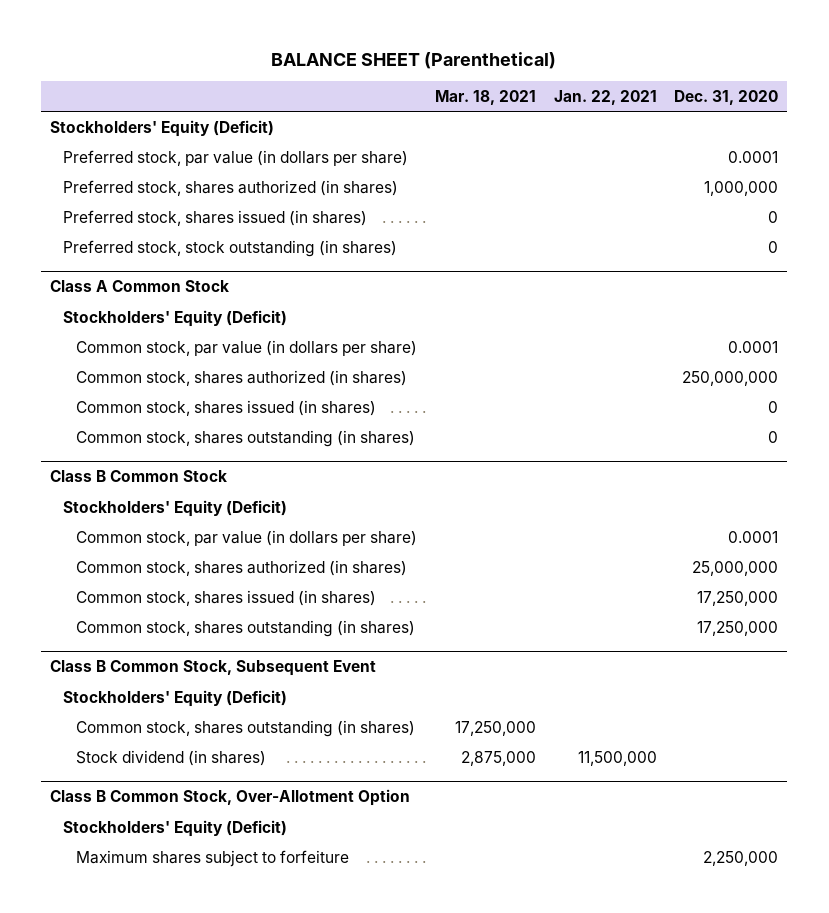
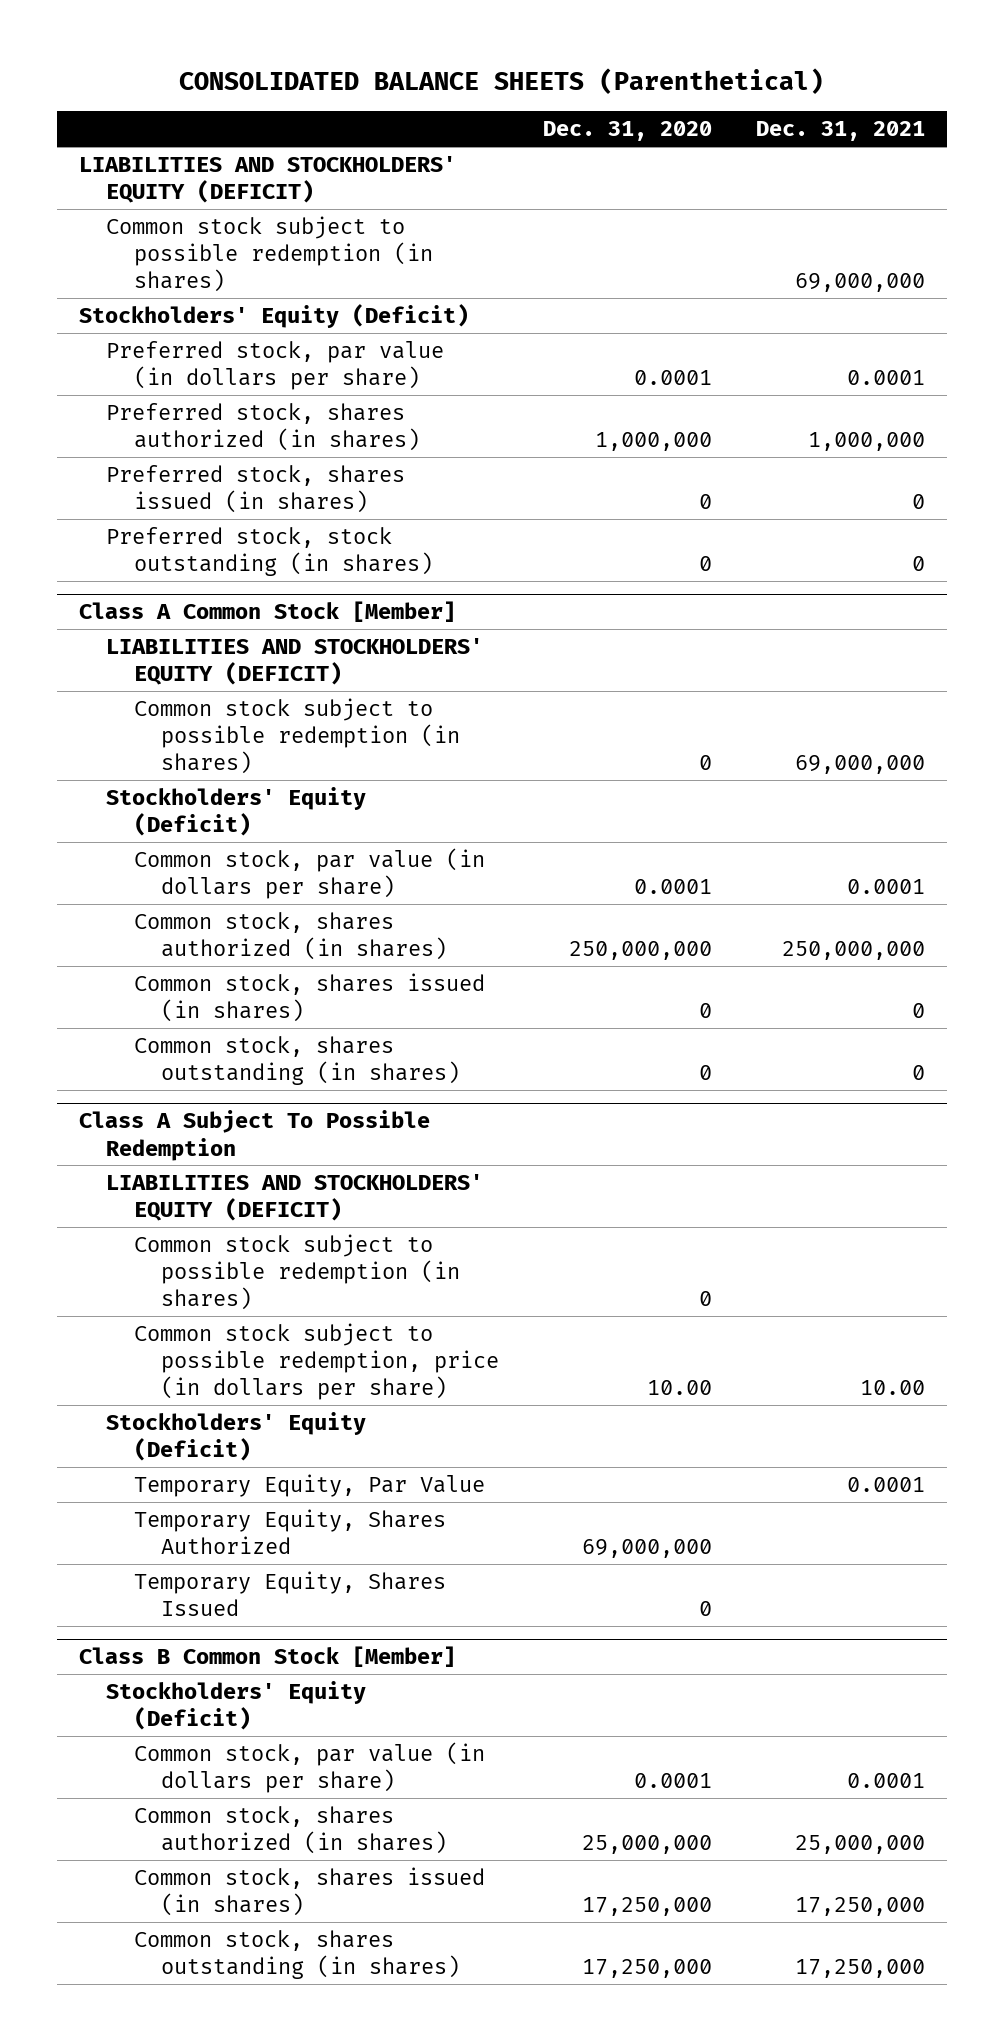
[271,51,557,69] BALANCE SHEET (Parenthetical) -> [179,67,825,94] CONSOLIDATED BALANCE SHEETS (Parenthetical)
[434,89,536,105] Mar. 18, 2021 -> none
[553,89,657,105] Jan. 22, 2021 -> none
none -> [756,121,926,142] Dec. 31, 2021
none -> [78,155,456,204] LIABILITIES AND STOCKHOLDERS' EQUITY (DEFICIT)
none -> [106,215,433,293] Common stock subject to possible redemption (in shares)
[50,280,230,293] Class A Common Stock -> [78,601,456,623] Class A Common Stock [Member]
none -> [106,637,484,686] LIABILITIES AND STOCKHOLDERS' EQUITY (DEFICIT)
none -> [133,697,461,775] Common stock subject to possible redemption (in shares)
[50,470,228,483] Class B Common Stock -> none
none -> [78,1110,430,1161] Class A Subject To Possible Redemption
none -> [106,1173,484,1222] LIABILITIES AND STOCKHOLDERS' EQUITY (DEFICIT)
none -> [133,1233,461,1311] Common stock subject to possible redemption (in shares)
none -> [133,1322,500,1401] Common stock subject to possible redemption, price (in dollars per share)
none -> [133,1473,485,1497] Temporary Equity, Par Value
none -> [133,1508,446,1555] Temporary Equity, Shares Authorized
none -> [133,1570,446,1617] Temporary Equity, Shares Issued
none -> [78,1646,456,1668] Class B Common Stock [Member]
none -> [106,1680,367,1731] Stockholders' Equity (Deficit)
[50,660,377,677] Class B Common Stock, Subsequent Event -> none
[63,689,288,707] Stockholders' Equity (Deficit) -> none
[75,719,415,737] Common stock, shares outstanding (in shares) -> none
[75,749,266,766] Stock dividend (in shares) -> none
[50,789,411,807] Class B Common Stock, Over-Allotment Option -> none
[63,819,288,837] Stockholders' Equity (Deficit) -> none
[75,849,349,867] Maximum shares subject to forfeiture -> none

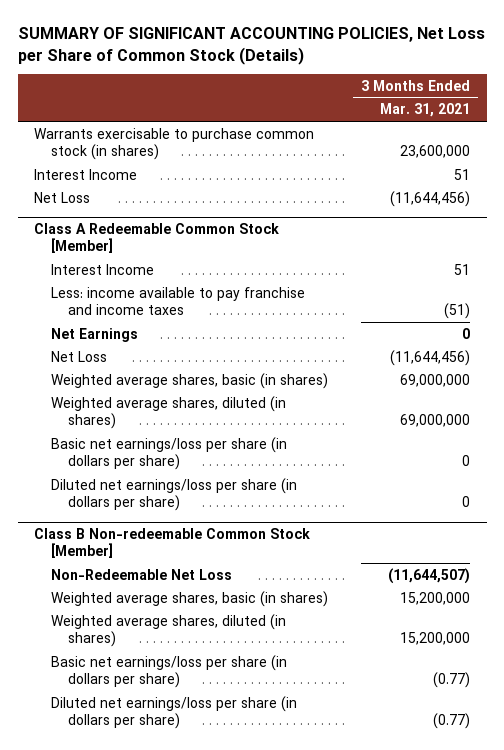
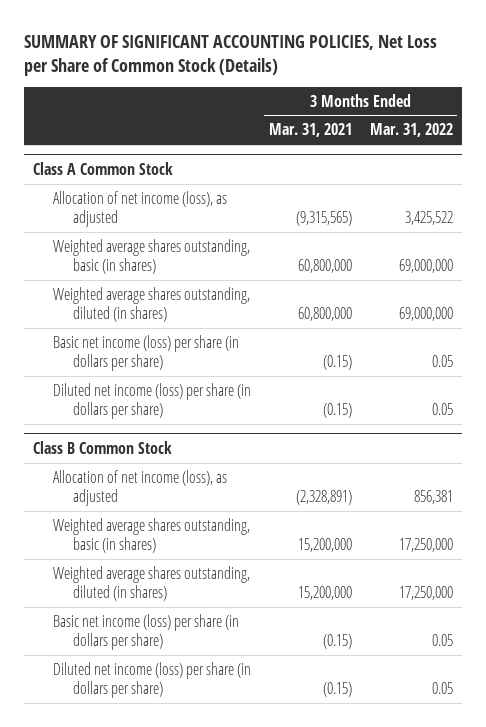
none -> [369,123,453,138] Mar. 31, 2022
[34,127,315,160] Warrants exercisable to purchase common stock (in shares) -> none
[34,168,138,180] Interest Income -> none
[34,191,91,203] Net Loss -> none
[51,263,155,275] Interest Income -> none
[51,286,306,315] Less: income available to pay franchise and income taxes -> none
[51,327,139,342] Net Earnings -> none
[51,350,108,362] Net Loss -> none
[51,568,233,580] Non-Redeemable Net Loss -> none
[34,223,280,254] Class A Redeemable Common Stock [Member] -> [33,161,174,175] Class A Common Stock
none -> [53,190,228,228] Allocation of net income (loss), as adjusted
[51,372,329,389] Weighted average shares, basic (in shares) -> [53,238,251,275] Weighted average shares outstanding, basic (in shares)
[400,373,471,387] 69,000,000 -> [297,259,352,274] 60,800,000
[51,395,287,429] Weighted average shares, diluted (in shares) -> [53,286,251,323] Weighted average shares outstanding, diluted (in shares)
[400,413,471,427] 69,000,000 -> [297,307,352,322] 60,800,000
[51,436,288,470] Basic net earnings/loss per share (in dollars per share) -> [53,334,240,372] Basic net income (loss) per share (in dollars per share)
[462,454,471,466] 0 -> [322,355,352,371] (0.15)
[51,477,298,511] Diluted net earnings/loss per share (in dollars per share) -> [53,382,252,420] Diluted net income (loss) per share (in dollars per share)
[462,495,471,507] 0 -> [322,403,352,419] (0.15)
[34,528,311,559] Class B Non-redeemable Common Stock [Member] -> [33,440,173,454] Class B Common Stock
none -> [53,469,228,507] Allocation of net income (loss), as adjusted
[51,590,329,607] Weighted average shares, basic (in shares) -> [53,517,251,554] Weighted average shares outstanding, basic (in shares)
[51,613,287,647] Weighted average shares, diluted (in shares) -> [53,565,251,602] Weighted average shares outstanding, diluted (in shares)
[51,654,288,688] Basic net earnings/loss per share (in dollars per share) -> [53,613,240,651] Basic net income (loss) per share (in dollars per share)
[433,671,471,688] (0.77) -> [322,634,352,650] (0.15)
[51,695,298,729] Diluted net earnings/loss per share (in dollars per share) -> [53,661,252,699] Diluted net income (loss) per share (in dollars per share)
[433,712,471,729] (0.77) -> [322,682,352,698] (0.15)

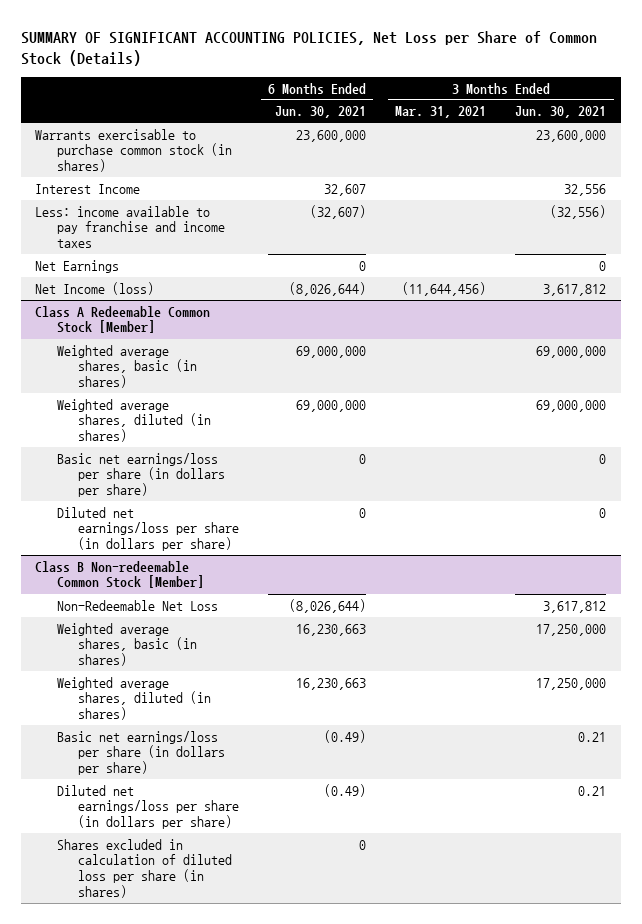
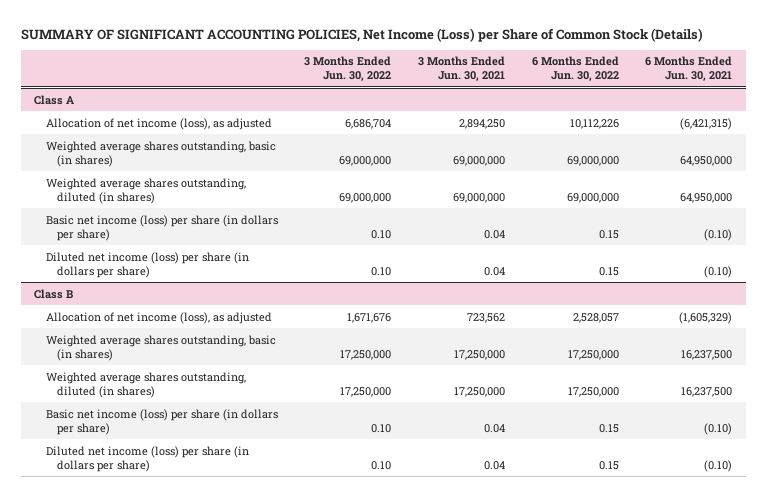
[20,30,597,67] SUMMARY OF SIGNIFICANT ACCOUNTING POLICIES, Net Loss per Share of Common Stock (Details) -> [21,27,704,42] SUMMARY OF SIGNIFICANT ACCOUNTING POLICIES, Net Income (Loss) per Share of Common Stock (Details)
[395,106,487,119] Mar. 31, 2021 -> none
none -> [304,56,392,82] 3 Months Ended Jun. 30, 2022
none -> [531,56,619,82] 6 Months Ended Jun. 30, 2022
[35,128,232,173] Warrants exercisable to purchase common stock (in shares) -> none
[35,183,141,194] Interest Income -> none
[35,205,225,249] Less: income available to pay franchise and income taxes -> none
[35,259,120,273] Net Earnings -> none
[35,281,155,295] Net Income (loss) -> none
[56,599,218,611] Non-Redeemable Net Loss -> none
[56,838,232,898] Shares excluded in calculation of diluted loss per share (in shares) -> none
[35,305,211,334] Class A Redeemable Common Stock [Member] -> [34,94,75,105] Class A
none -> [45,117,272,130] Allocation of net income (loss), as adjusted
[56,344,197,389] Weighted average shares, basic (in shares) -> [45,140,276,167] Weighted average shares outstanding, basic (in shares)
[295,345,366,358] 69,000,000 -> [680,155,733,166] 64,950,000
[56,398,211,443] Weighted average shares, diluted (in shares) -> [45,177,246,204] Weighted average shares outstanding, diluted (in shares)
[295,399,366,412] 69,000,000 -> [680,192,733,203] 64,950,000
[56,452,225,498] Basic net earnings/loss per share (in dollars per share) -> [45,214,278,241] Basic net income (loss) per share (in dollars per share)
[358,453,366,464] 0 -> [704,228,733,241] (0.10)
[599,453,607,464] 0 -> [484,229,506,239] 0.04
[56,506,239,552] Diluted net earnings/loss per share (in dollars per share) -> [45,251,249,278] Diluted net income (loss) per share (in dollars per share)
[358,507,366,518] 0 -> [704,265,733,278] (0.10)
[599,507,607,518] 0 -> [484,266,506,276] 0.04
[35,560,204,589] Class B Non-redeemable Common Stock [Member] -> [34,288,74,299] Class B
none -> [45,311,272,324] Allocation of net income (loss), as adjusted
[56,622,197,667] Weighted average shares, basic (in shares) -> [45,334,276,361] Weighted average shares outstanding, basic (in shares)
[295,623,366,636] 16,230,663 -> [681,349,733,360] 16,237,500
[56,676,211,721] Weighted average shares, diluted (in shares) -> [45,371,246,398] Weighted average shares outstanding, diluted (in shares)
[295,677,366,690] 16,230,663 -> [681,386,733,397] 16,237,500
[56,730,225,776] Basic net earnings/loss per share (in dollars per share) -> [45,408,278,435] Basic net income (loss) per share (in dollars per share)
[323,729,366,743] (0.49) -> [704,422,733,435] (0.10)
[578,731,607,742] 0.21 -> [484,423,506,433] 0.04
[56,784,239,830] Diluted net earnings/loss per share (in dollars per share) -> [45,445,249,472] Diluted net income (loss) per share (in dollars per share)
[323,783,366,797] (0.49) -> [704,459,733,472] (0.10)
[578,785,607,796] 0.21 -> [484,460,506,470] 0.04

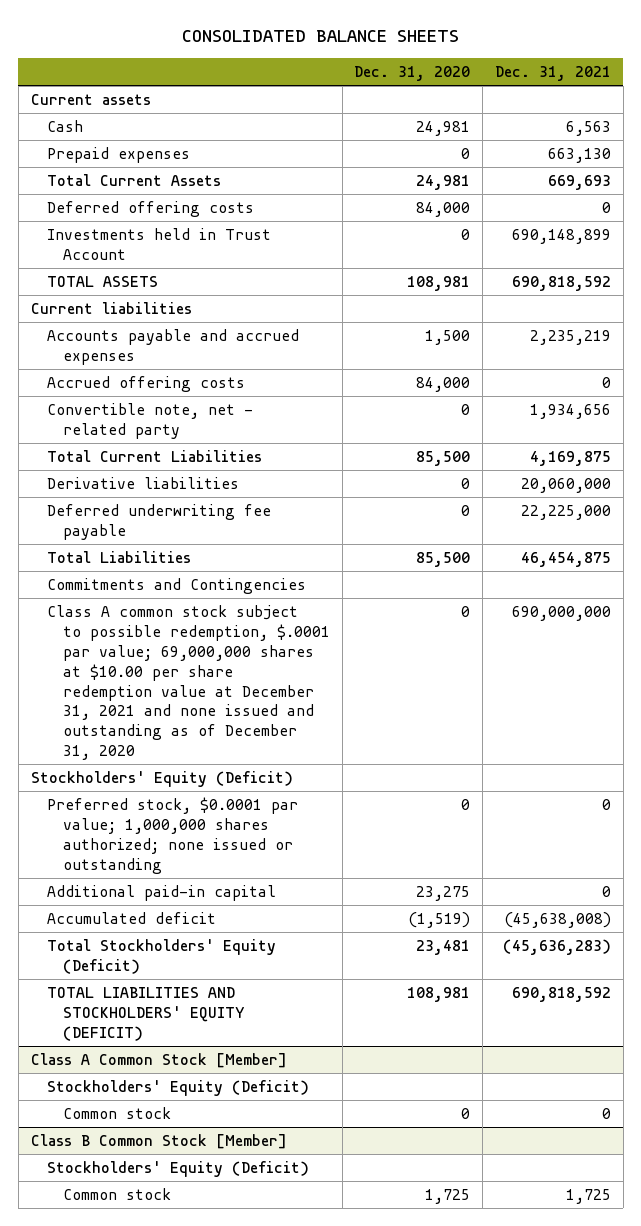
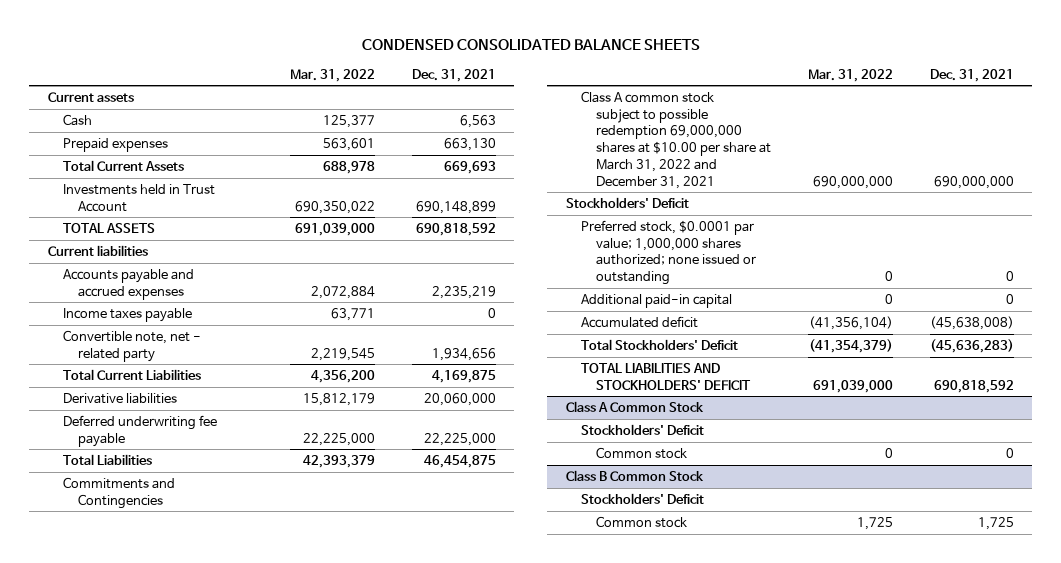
[181,30,459,43] CONSOLIDATED BALANCE SHEETS -> [361,38,700,50] CONDENSED CONSOLIDATED BALANCE SHEETS
[354,65,471,81] Dec. 31, 2020 -> none
none -> [289,68,375,82] Mar. 31, 2022
[46,200,254,217] Deferred offering costs -> none
[46,375,245,392] Accrued offering costs -> none
none -> [62,307,192,322] Income taxes payable
[46,604,330,761] Class A common stock subject to possible redemption, $.0001 par value; 69,000,000 shares at $10.00 per share redemption value at December 31, 2021 and none issued and outstanding as of December 31, 2020 -> [580,90,771,189] Class A common stock subject to possible redemption 69,000,000 shares at $10.00 per share at March 31, 2022 and December 31, 2021
[30,770,293,787] Stockholders' Equity (Deficit) -> [565,196,689,208] Stockholders' Deficit
[46,938,276,974] Total Stockholders' Equity (Deficit) -> [580,338,738,350] Total Stockholders' Deficit
[46,986,245,1041] TOTAL LIABILITIES AND STOCKHOLDERS' EQUITY (DEFICIT) -> [580,362,751,390] TOTAL LIABILITIES AND STOCKHOLDERS' DEFICIT
[30,1052,287,1068] Class A Common Stock [Member] -> [565,400,704,412] Class A Common Stock
[46,1079,309,1096] Stockholders' Equity (Deficit) -> [580,423,704,435] Stockholders' Deficit
[30,1133,287,1149] Class B Common Stock [Member] -> [565,469,704,481] Class B Common Stock
[46,1160,309,1177] Stockholders' Equity (Deficit) -> [580,492,704,504] Stockholders' Deficit

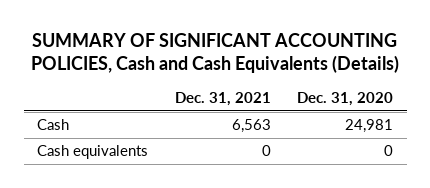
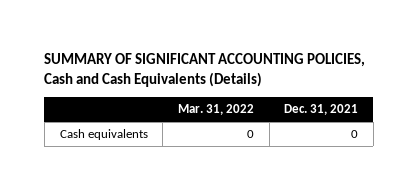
[297,92,394,107] Dec. 31, 2020 -> none
none -> [177,104,254,116] Mar. 31, 2022
[36,119,69,131] Cash -> none

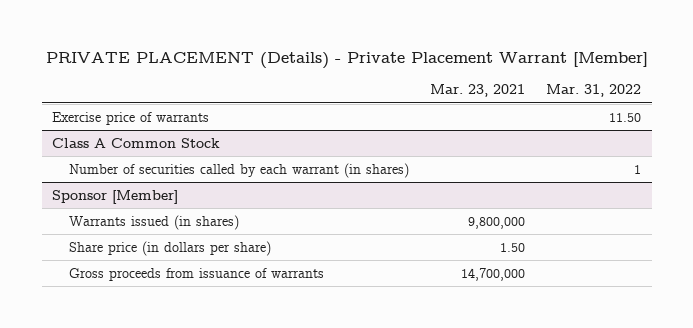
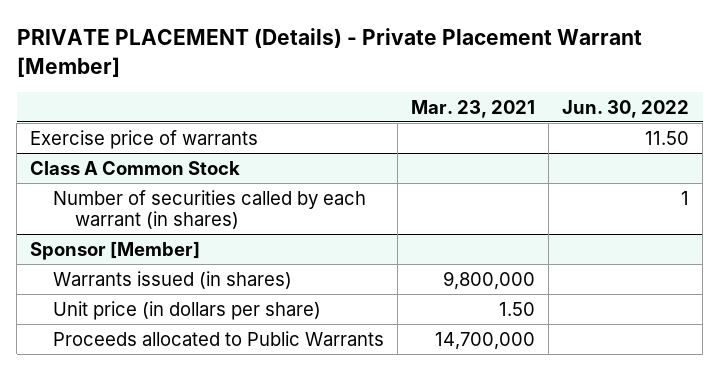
[546,84,642,98] Mar. 31, 2022 -> none
none -> [561,99,689,118] Jun. 30, 2022
[68,240,271,256] Share price (in dollars per share) -> [52,300,321,320] Unit price (in dollars per share)
[68,267,324,281] Gross proceeds from issuance of warrants -> [52,330,384,346] Proceeds allocated to Public Warrants

